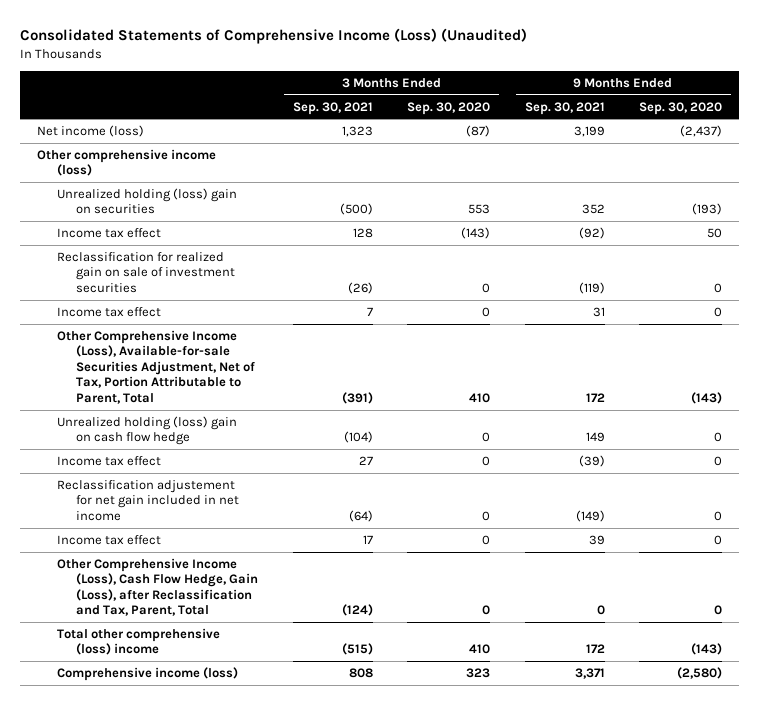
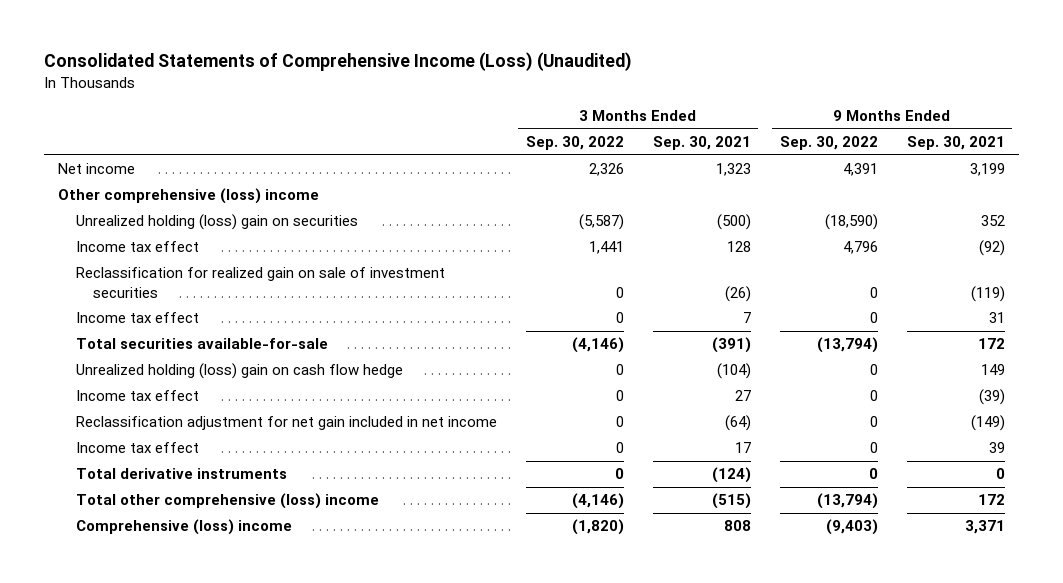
[407,101,491,115] Sep. 30, 2020 -> none
[639,101,723,115] Sep. 30, 2020 -> none
none -> [525,136,624,151] Sep. 30, 2022
none -> [779,136,878,151] Sep. 30, 2022
[36,125,144,138] Net income (loss) -> [58,163,136,175] Net income
[36,149,216,177] Other comprehensive income (loss) -> [58,188,320,205] Other comprehensive (loss) income
[56,330,256,404] Other Comprehensive Income (Loss), Available-for-sale Securities Adjustment, Net of Tax, Portion Attributable to Parent, Total -> [75,338,328,350] Total securities available-for-sale
[56,480,240,521] Reclassification adjustement for net gain included in net income -> [75,416,497,431] Reclassification adjustment for net gain included in net income
[56,558,259,617] Other Comprehensive Income (Loss), Cash Flow Hedge, Gain (Loss), after Reclassification and Tax, Parent, Total -> [75,468,287,480] Total derivative instruments
[56,667,238,682] Comprehensive income (loss) -> [75,519,292,536] Comprehensive (loss) income

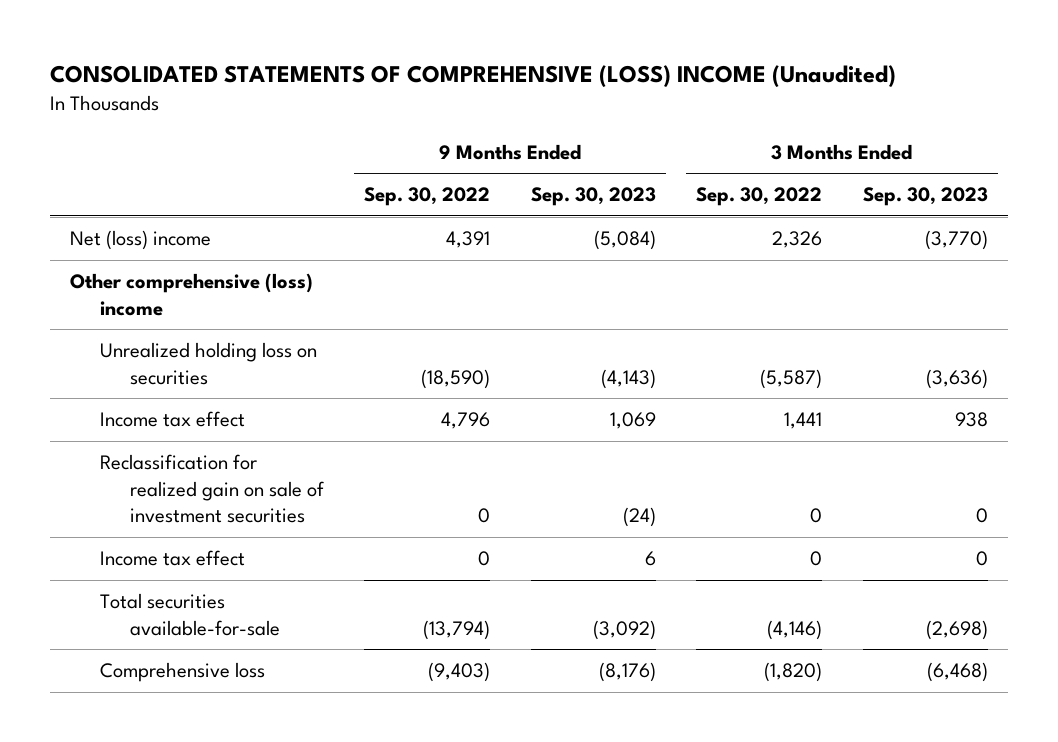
[43,52,632,72] Consolidated Statements of Comprehensive Income (Loss) (Unaudited) -> [49,64,896,87] CONSOLIDATED STATEMENTS OF COMPREHENSIVE (LOSS) INCOME (Unaudited)
[652,136,751,151] Sep. 30, 2021 -> none
[906,136,1005,151] Sep. 30, 2021 -> none
none -> [530,187,656,207] Sep. 30, 2023
none -> [862,187,988,207] Sep. 30, 2023
[58,163,136,175] Net income -> [70,230,212,251] Net (loss) income
[75,214,358,231] Unrealized holding (loss) gain on securities -> [99,342,317,385] Unrealized holding loss on securities
[75,363,403,380] Unrealized holding (loss) gain on cash flow hedge -> none
[75,390,199,402] Income tax effect -> none
[75,416,497,431] Reclassification adjustment for net gain included in net income -> none
[75,442,199,454] Income tax effect -> none
[75,468,287,480] Total derivative instruments -> none
[75,493,379,510] Total other comprehensive (loss) income -> none
[75,519,292,536] Comprehensive (loss) income -> [99,662,265,683] Comprehensive loss

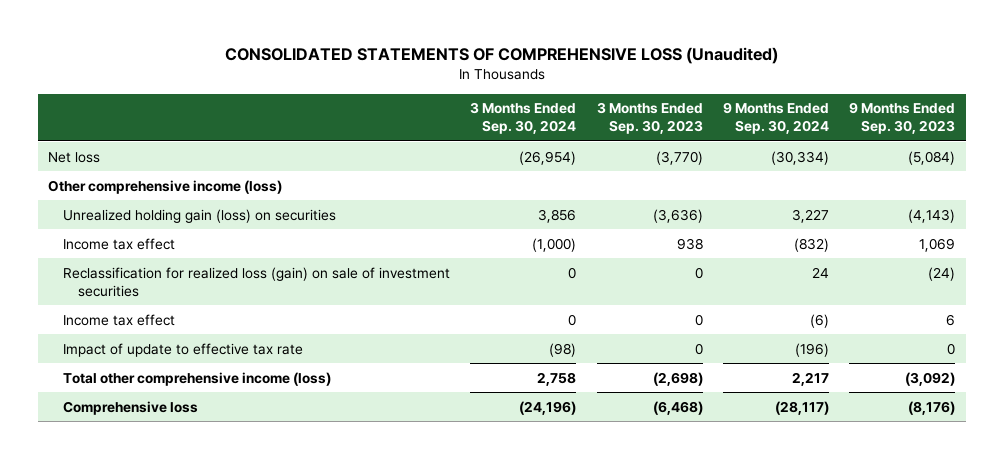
[49,64,896,87] CONSOLIDATED STATEMENTS OF COMPREHENSIVE (LOSS) INCOME (Unaudited) -> [224,47,778,65] CONSOLIDATED STATEMENTS OF COMPREHENSIVE LOSS (Unaudited)
[364,187,491,207] Sep. 30, 2022 -> none
[696,187,823,207] Sep. 30, 2022 -> none
none -> [470,102,577,135] 3 Months Ended Sep. 30, 2024
none -> [723,102,830,135] 9 Months Ended Sep. 30, 2024
[70,230,212,251] Net (loss) income -> [48,151,101,163] Net loss
[70,273,314,316] Other comprehensive (loss) income -> [48,179,283,194] Other comprehensive income (loss)
[99,342,317,385] Unrealized holding loss on securities -> [62,208,336,223] Unrealized holding gain (loss) on securities
[99,454,324,524] Reclassification for realized gain on sale of investment securities -> [62,266,450,297] Reclassification for realized loss (gain) on sale of investment securities
none -> [62,342,303,357] Impact of update to effective tax rate
[99,593,280,636] Total securities available-for-sale -> [62,371,331,386] Total other comprehensive income (loss)

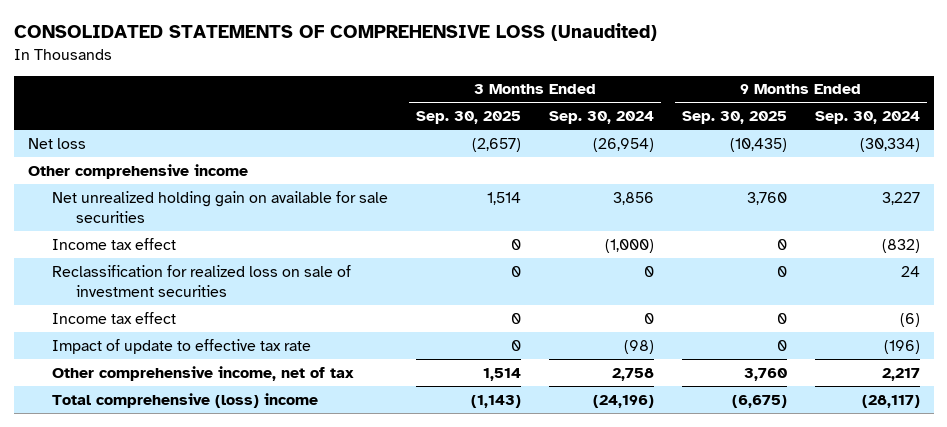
[596,102,703,135] 3 Months Ended Sep. 30, 2023 -> none
[849,102,956,135] 9 Months Ended Sep. 30, 2023 -> none
none -> [415,111,521,125] Sep. 30, 2025
none -> [681,111,787,125] Sep. 30, 2025
[48,179,283,194] Other comprehensive income (loss) -> [27,163,248,179] Other comprehensive income
[62,208,336,223] Unrealized holding gain (loss) on securities -> [51,190,388,224] Net unrealized holding gain on available for sale securities
[62,266,450,297] Reclassification for realized loss (gain) on sale of investment securities -> [51,264,351,298] Reclassification for realized loss on sale of investment securities
[62,371,331,386] Total other comprehensive income (loss) -> [51,365,354,381] Other comprehensive income, net of tax
[62,400,198,415] Comprehensive loss -> [51,392,318,408] Total comprehensive (loss) income

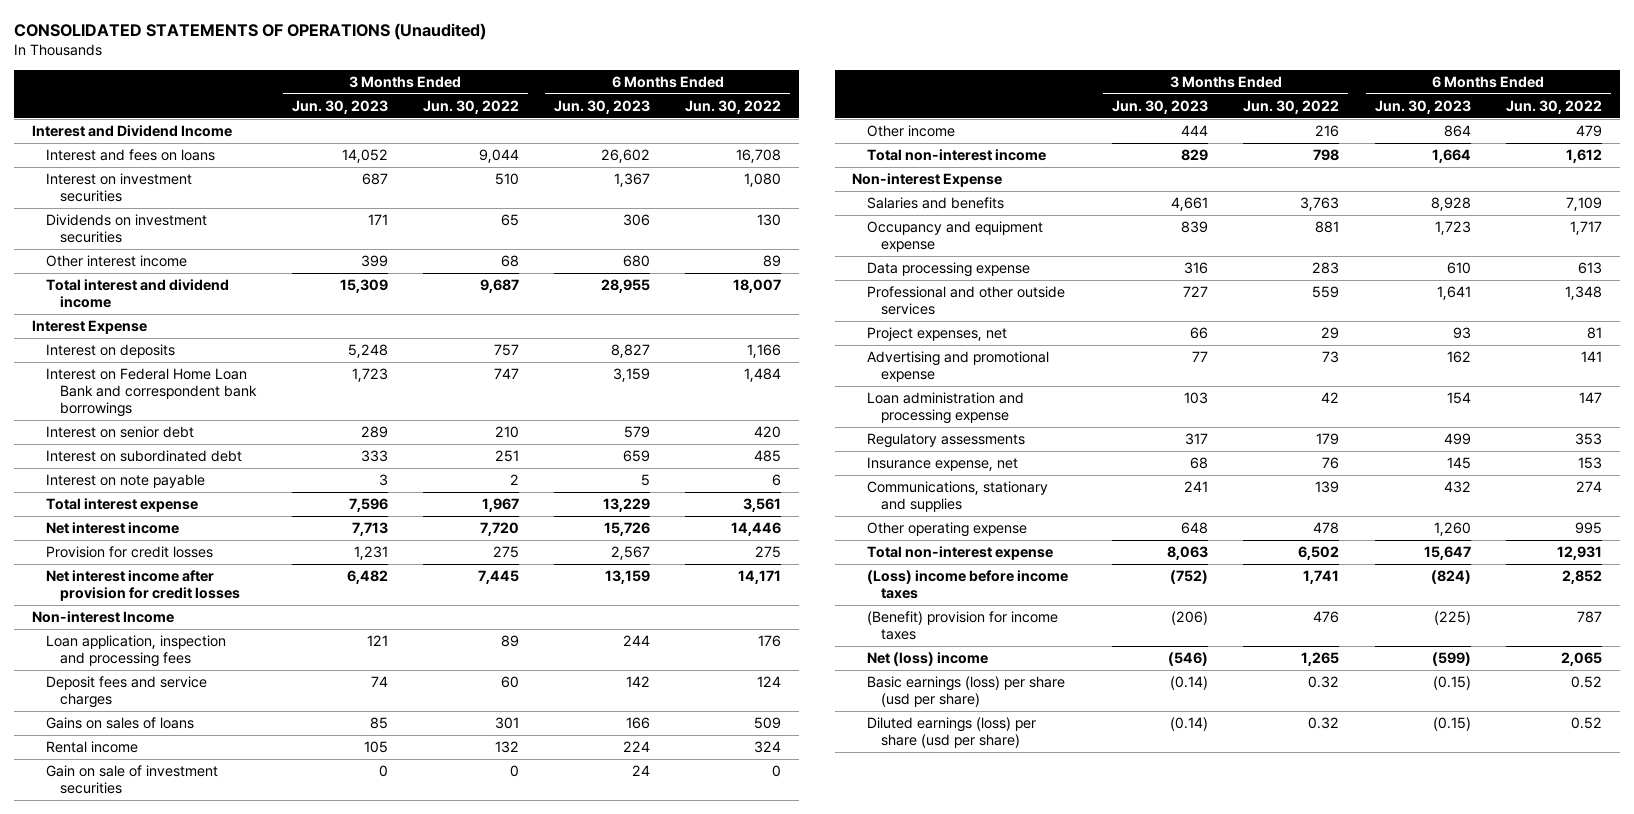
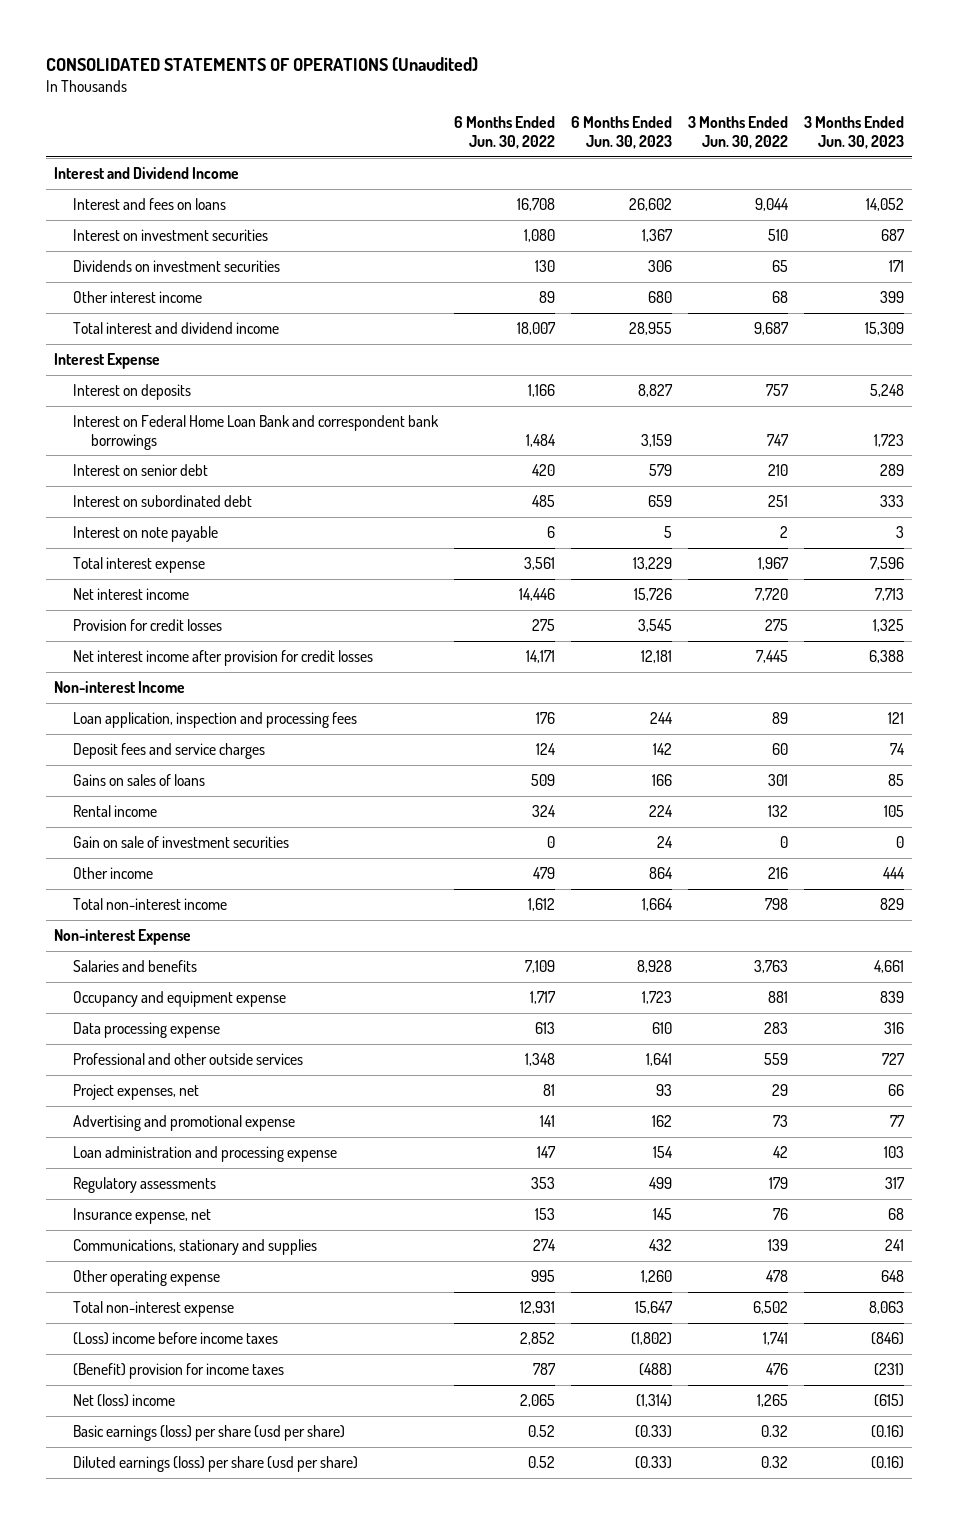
[353,546,388,561] 1,231 -> [872,619,904,633] 1,325
[611,546,651,561] 2,567 -> [637,619,672,633] 3,545
[346,570,388,585] 6,482 -> [868,650,904,664] 6,388
[605,570,651,585] 13,159 -> [640,650,672,664] 12,181
[1170,570,1209,585] (752) -> [870,1332,904,1346] (846)
[1430,570,1471,585] (824) -> [630,1332,672,1346] (1,802)
[1171,611,1209,626] (206) -> [873,1363,904,1377] (231)
[1433,611,1471,626] (225) -> [638,1363,672,1377] (488)
[1168,652,1209,667] (546) -> [873,1394,904,1408] (615)
[1431,652,1471,667] (599) -> [635,1394,672,1408] (1,314)
[1170,676,1209,691] (0.14) -> [870,1425,904,1439] (0.16)
[1432,676,1471,691] (0.15) -> [634,1425,672,1439] (0.33)
[1170,717,1209,732] (0.14) -> [870,1456,904,1470] (0.16)
[1432,717,1471,732] (0.15) -> [634,1456,672,1470] (0.33)

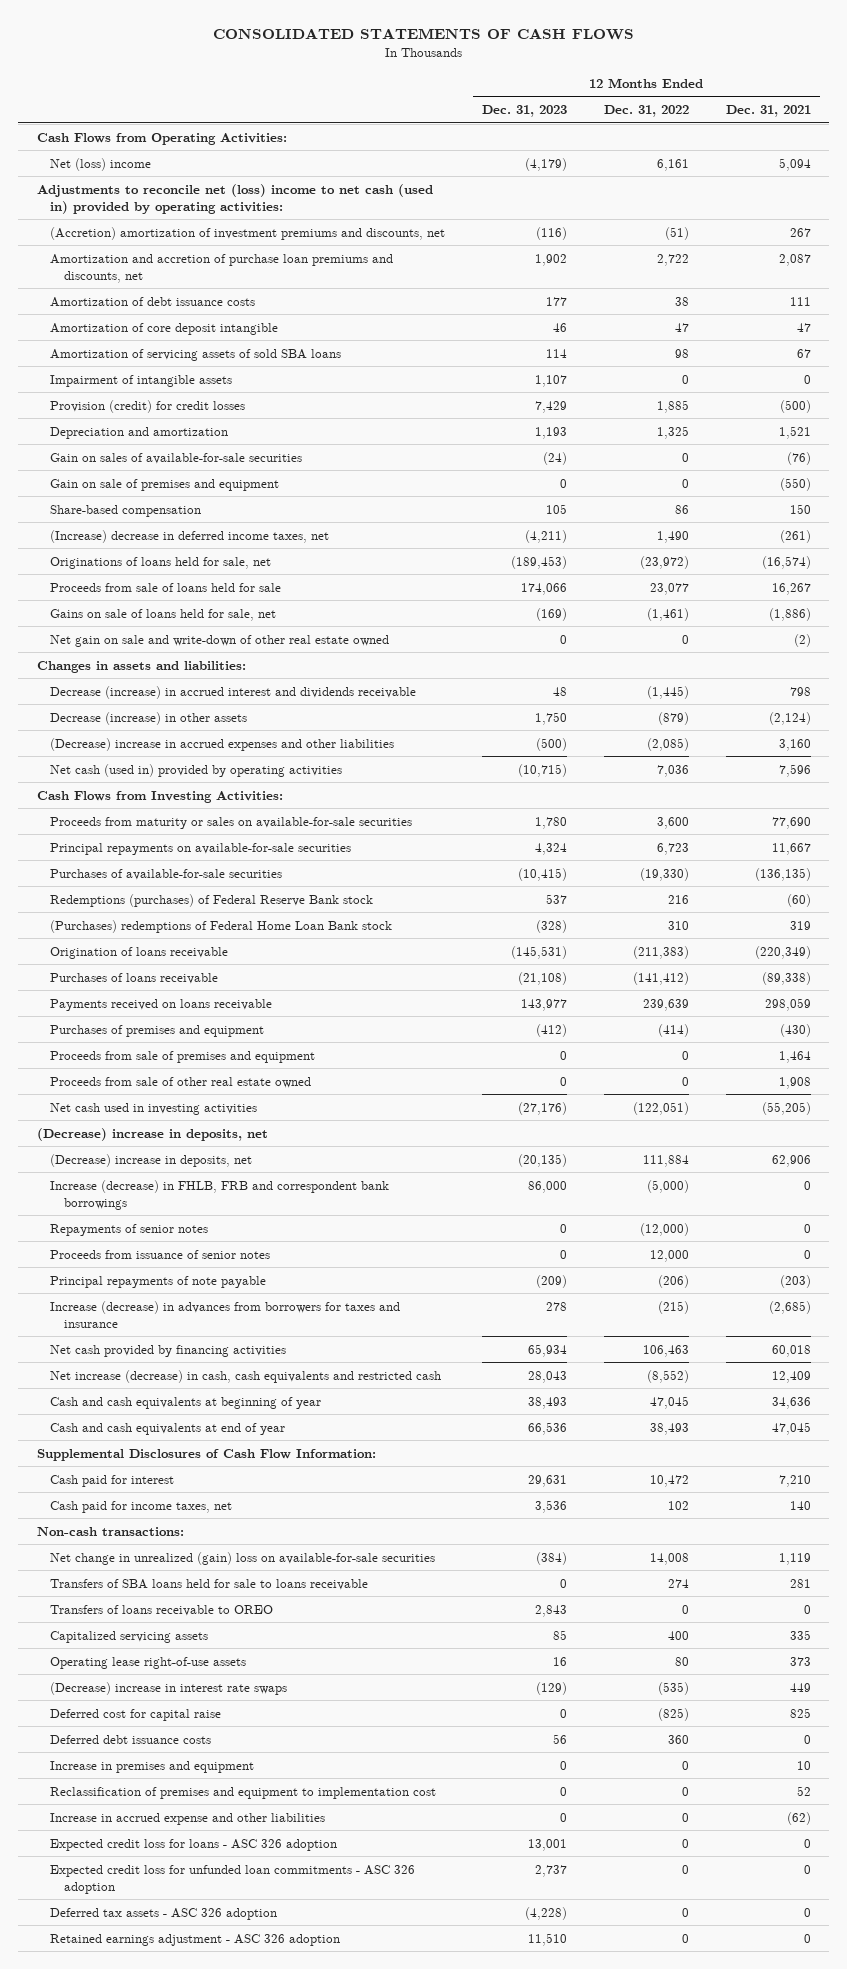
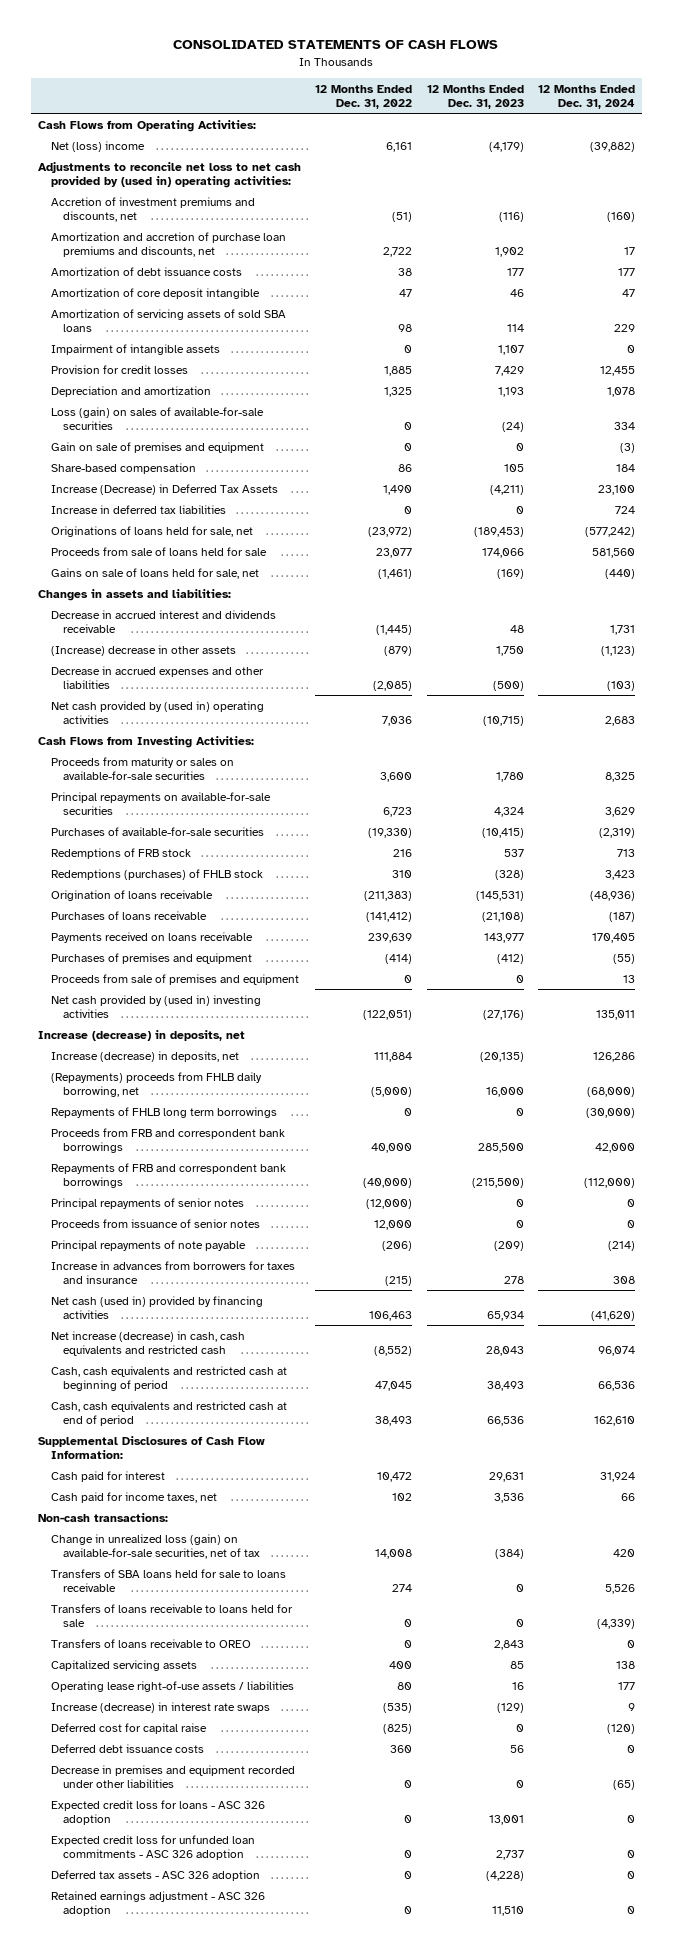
[725,105,811,118] Dec. 31, 2021 -> none
none -> [538,84,636,109] 12 Months Ended Dec. 31, 2024
[36,183,433,214] Adjustments to reconcile net (loss) income to net cash (used in) provided by operating activities: -> [37,161,301,188] Adjustments to reconcile net loss to net cash provided by (used in) operating activities:
[50,226,446,240] (Accretion) amortization of investment premiums and discounts, net -> [50,196,255,222] Accretion of investment premiums and discounts, net
[50,399,246,413] Provision (credit) for credit losses -> [50,364,188,374] Provision for credit losses
[50,452,303,464] Gain on sales of available-for-sale securities -> [50,406,264,430] Loss (gain) on sales of available-for-sale securities
[50,529,330,543] (Increase) decrease in deferred income taxes, net -> [50,483,278,495] Increase (Decrease) in Deferred Tax Assets
none -> [50,504,226,514] Increase in deferred tax liabilities
[50,634,390,647] Net gain on sale and write-down of other real estate owned -> none
[50,685,417,699] Decrease (increase) in accrued interest and dividends receivable -> [50,609,276,633] Decrease in accrued interest and dividends receivable
[50,711,248,725] Decrease (increase) in other assets -> [50,644,236,656] (Increase) decrease in other assets
[50,737,395,751] (Decrease) increase in accrued expenses and other liabilities -> [50,665,264,689] Decrease in accrued expenses and other liabilities
[50,763,343,777] Net cash (used in) provided by operating activities -> [50,700,264,724] Net cash provided by (used in) operating activities
[50,893,374,907] Redemptions (purchases) of Federal Reserve Bank stock -> [50,847,191,859] Redemptions of FRB stock
[50,919,393,933] (Purchases) redemptions of Federal Home Loan Bank stock -> [50,868,263,880] Redemptions (purchases) of FHLB stock
[50,1076,312,1088] Proceeds from sale of other real estate owned -> none
[50,1179,390,1210] Increase (decrease) in FHLB, FRB and correspondent bank borrowings -> none
[50,1102,258,1115] Net cash used in investing activities -> [50,994,261,1018] Net cash provided by (used in) investing activities
[36,1127,268,1141] (Decrease) increase in deposits, net -> [37,1029,245,1041] Increase (decrease) in deposits, net
[50,1153,253,1167] (Decrease) increase in deposits, net -> [50,1050,239,1062] Increase (decrease) in deposits, net
none -> [50,1071,262,1097] (Repayments) proceeds from FHLB daily borrowing, net
none -> [50,1106,277,1118] Repayments of FHLB long term borrowings
none -> [50,1127,285,1153] Proceeds from FRB and correspondent bank borrowings
none -> [50,1162,286,1188] Repayments of FRB and correspondent bank borrowings
[50,1223,209,1236] Repayments of senior notes -> [50,1197,244,1209] Principal repayments of senior notes
[50,1300,401,1328] Increase (decrease) in advances from borrowers for taxes and insurance -> [50,1260,295,1284] Increase in advances from borrowers for taxes and insurance
[50,1344,287,1357] Net cash provided by financing activities -> [50,1295,263,1319] Net cash (used in) provided by financing activities
[50,1396,322,1409] Cash and cash equivalents at beginning of year -> [50,1365,287,1391] Cash, cash equivalents and restricted cash at beginning of period
[50,1422,286,1435] Cash and cash equivalents at end of year -> [50,1400,287,1426] Cash, cash equivalents and restricted cash at end of period
[50,1551,436,1565] Net change in unrealized (gain) loss on available-for-sale securities -> [50,1533,261,1559] Change in unrealized loss (gain) on available-for-sale securities, net of tax
none -> [50,1603,293,1627] Transfers of loans receivable to loans held for sale
[50,1656,247,1669] Operating lease right-of-use assets -> [50,1680,294,1692] Operating lease right-of-use assets / liabilities
[50,1681,288,1695] (Decrease) increase in interest rate swaps -> [50,1701,270,1713] Increase (decrease) in interest rate swaps
[50,1760,255,1773] Increase in premises and equipment -> none
[50,1786,437,1799] Reclassification of premises and equipment to implementation cost -> none
[50,1812,326,1825] Increase in accrued expense and other liabilities -> [50,1764,295,1788] Decrease in premises and equipment recorded under other liabilities

